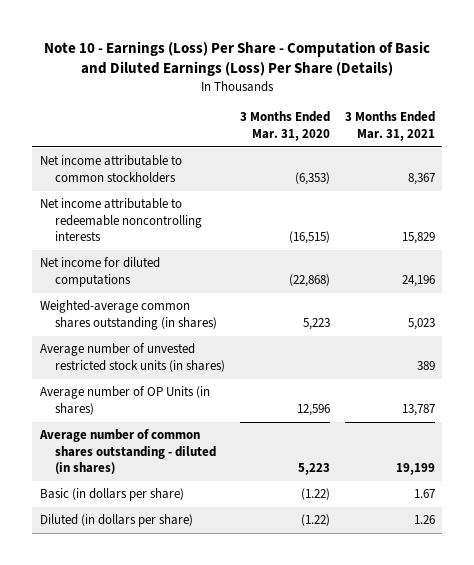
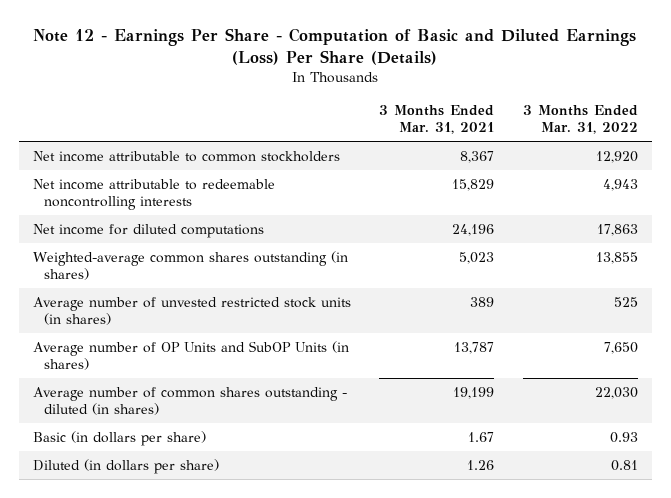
[44,40,431,77] Note 10 - Earnings (Loss) Per Share - Computation of Basic and Diluted Earnings (Loss) Per Share (Details) -> [33,27,637,65] Note 12 - Earnings Per Share - Computation of Basic and Diluted Earnings (Loss) Per Share (Details)
[240,111,331,141] 3 Months Ended Mar. 31, 2020 -> none
none -> [522,105,638,135] 3 Months Ended Mar. 31, 2022
[39,386,210,415] Average number of OP Units (in shares) -> [32,340,349,371] Average number of OP Units and SubOP Units (in shares)

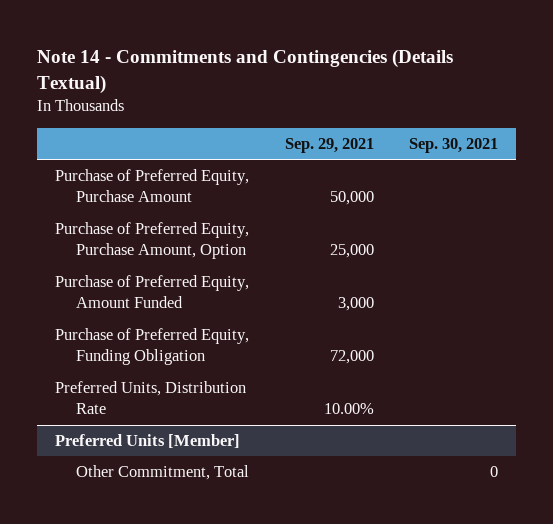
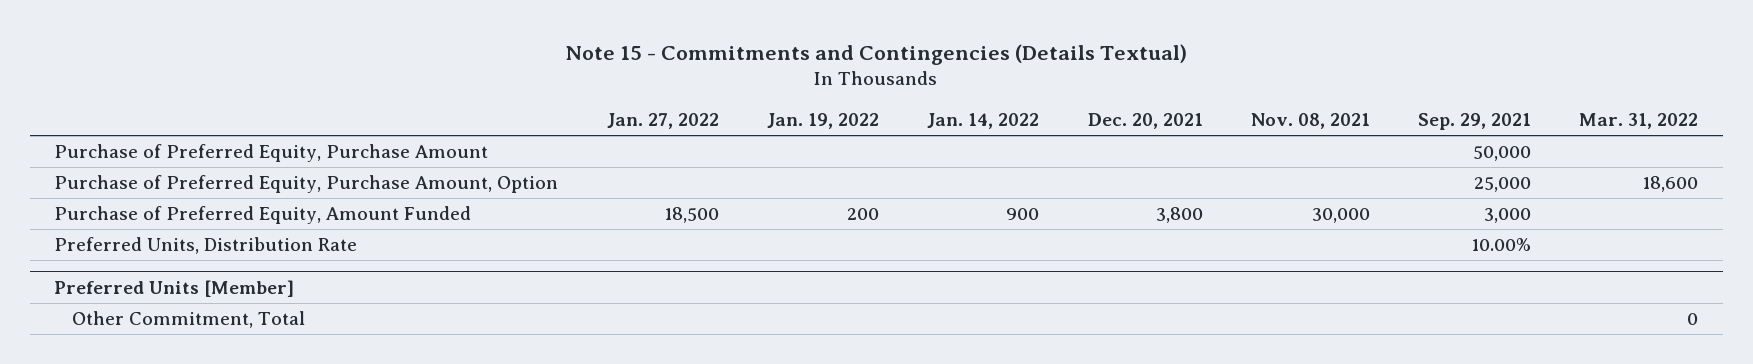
[37,49,454,94] Note 14 - Commitments and Contingencies (Details Textual) -> [565,43,1188,65] Note 15 - Commitments and Contingencies (Details Textual)
[409,138,499,154] Sep. 30, 2021 -> none
none -> [606,113,719,130] Jan. 27, 2022
none -> [767,113,880,130] Jan. 19, 2022
none -> [927,113,1040,130] Jan. 14, 2022
none -> [1087,113,1203,130] Dec. 20, 2021
none -> [1250,113,1370,130] Nov. 08, 2021
none -> [1579,113,1699,130] Mar. 31, 2022
[55,328,250,366] Purchase of Preferred Equity, Funding Obligation -> none

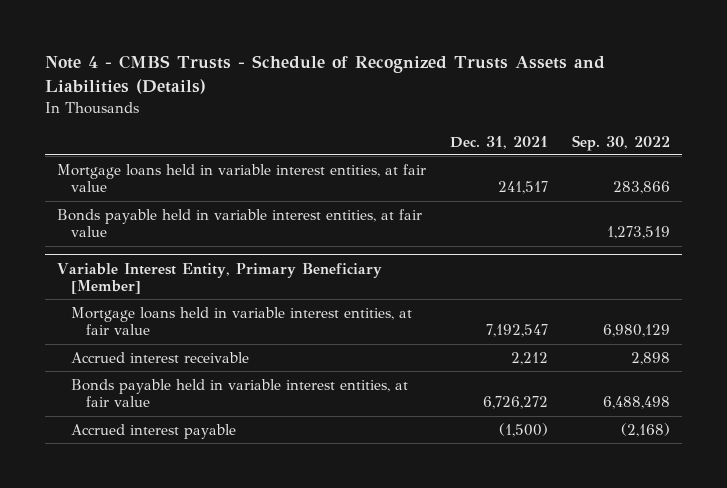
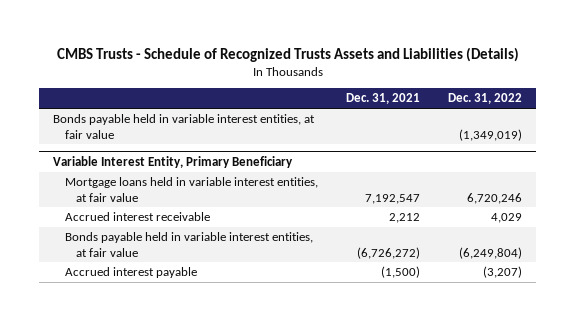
[44,55,605,95] Note 4 - CMBS Trusts - Schedule of Recognized Trusts Assets and Liabilities (Details) -> [56,46,519,62] CMBS Trusts - Schedule of Recognized Trusts Assets and Liabilities (Details)
[572,134,671,151] Sep. 30, 2022 -> none
none -> [448,93,523,105] Dec. 31, 2022
[56,163,426,193] Mortgage loans held in variable interest entities, at fair value -> none
[56,262,382,295] Variable Interest Entity, Primary Beneficiary [Member] -> [53,155,294,168] Variable Interest Entity, Primary Beneficiary
[482,396,548,410] 6,726,272 -> [356,246,420,259] (6,726,272)

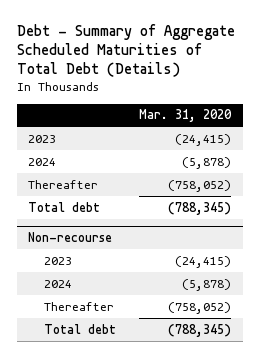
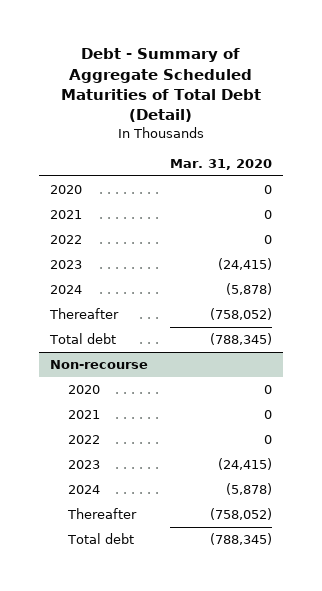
[16,23,235,78] Debt - Summary of Aggregate Scheduled Maturities of Total Debt (Details) -> [60,48,261,123] Debt - Summary of Aggregate Scheduled Maturities of Total Debt (Detail)
none -> [49,185,82,195] 2020
none -> [49,210,82,220] 2021
none -> [49,235,82,245] 2022
none -> [67,385,100,395] 2020
none -> [67,410,100,420] 2021
none -> [67,435,100,445] 2022

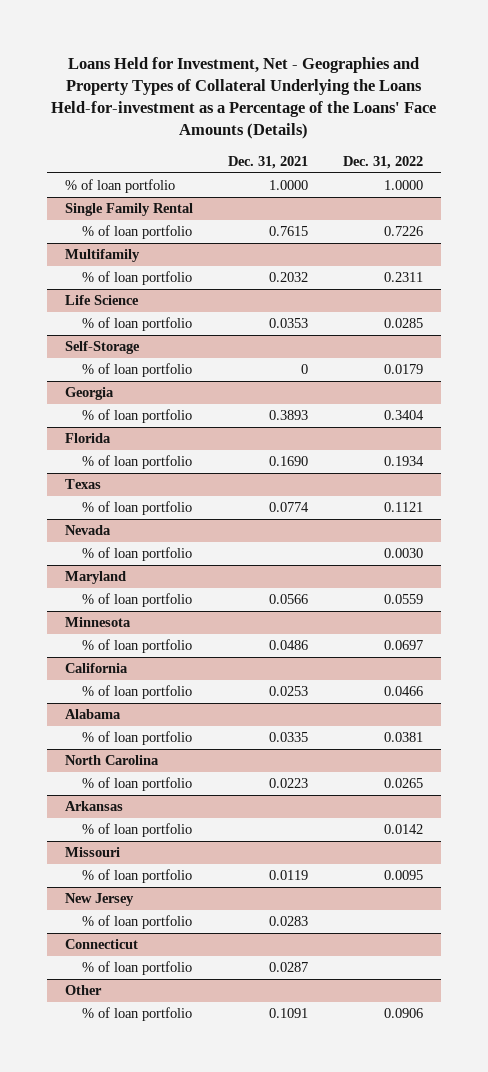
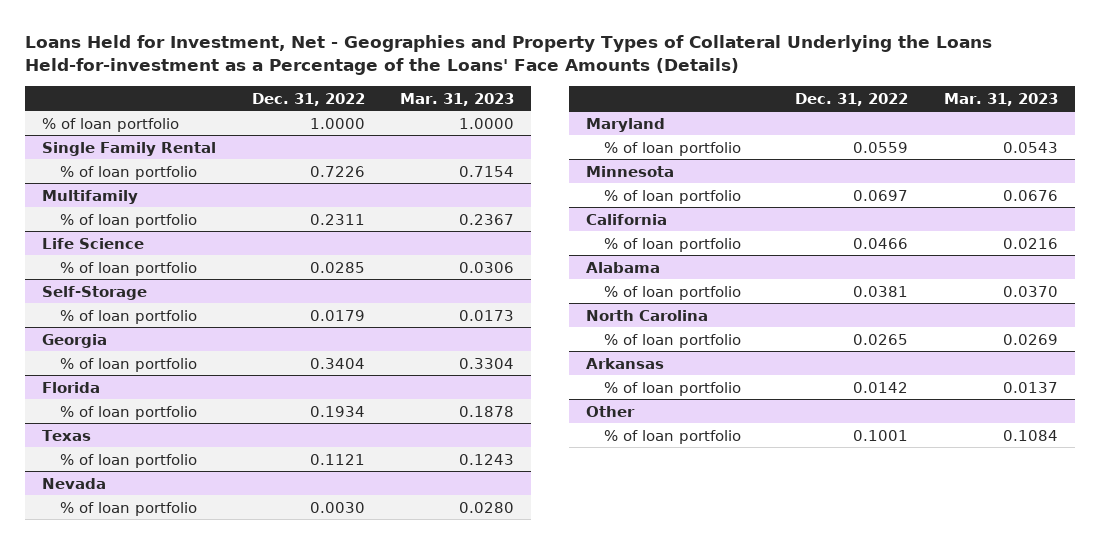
[227,155,308,169] Dec. 31, 2021 -> none
none -> [399,92,514,106] Mar. 31, 2023
[64,847,120,858] Missouri -> none
[81,869,192,884] % of loan portfolio -> none
[64,893,134,907] New Jersey -> none
[81,915,192,930] % of loan portfolio -> none
[64,939,138,950] Connecticut -> none
[81,961,192,976] % of loan portfolio -> none
[384,1008,424,1019] 0.0906 -> [853,429,909,441] 0.1001

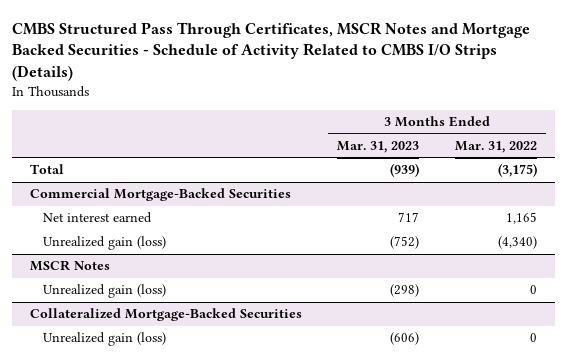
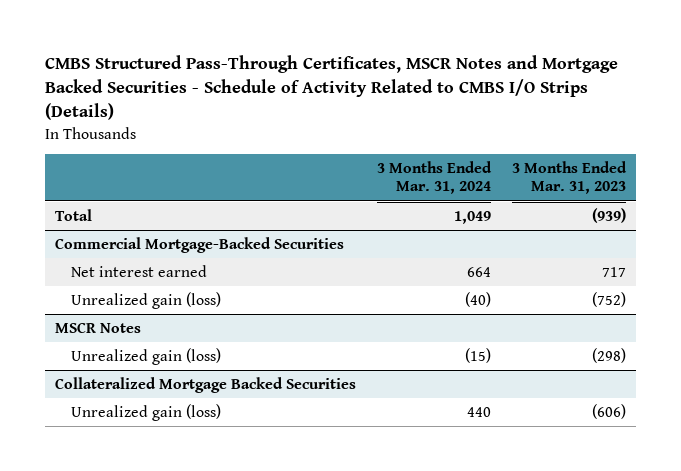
[11,21,530,82] CMBS Structured Pass Through Certificates, MSCR Notes and Mortgage Backed Securities - Schedule of Activity Related to CMBS I/O Strips (Details) -> [44,54,618,121] CMBS Structured Pass-Through Certificates, MSCR Notes and Mortgage Backed Securities - Schedule of Activity Related to CMBS I/O Strips (Details)
[454,140,537,153] Mar. 31, 2022 -> none
none -> [377,161,493,195] 3 Months Ended Mar. 31, 2024
[29,308,302,322] Collateralized Mortgage-Backed Securities -> [55,376,357,393] Collateralized Mortgage Backed Securities

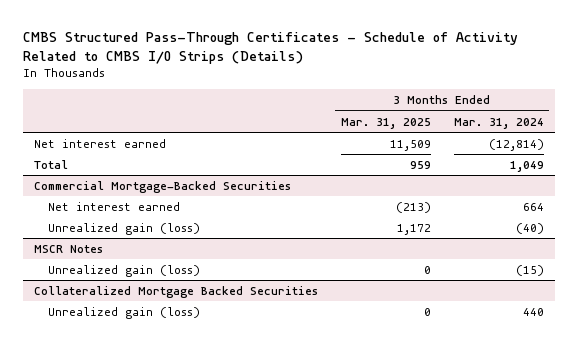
[44,54,618,121] CMBS Structured Pass-Through Certificates, MSCR Notes and Mortgage Backed Securities - Schedule of Activity Related to CMBS I/O Strips (Details) -> [22,31,518,64] CMBS Structured Pass-Through Certificates - Schedule of Activity Related to CMBS I/O Strips (Details)
[511,161,627,195] 3 Months Ended Mar. 31, 2023 -> none
none -> [340,117,431,129] Mar. 31, 2025
none -> [34,138,167,148] Net interest earned

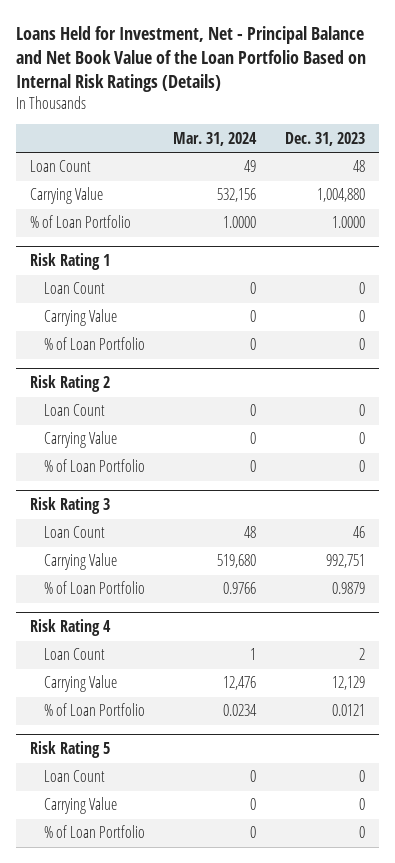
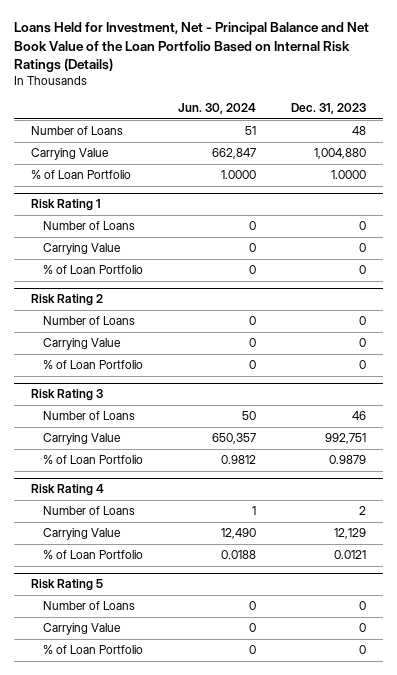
[173,131,258,146] Mar. 31, 2024 -> none
none -> [177,103,256,115] Jun. 30, 2024
[30,160,92,173] Loan Count -> [31,126,124,136] Number of Loans
[44,282,106,295] Loan Count -> [42,221,135,231] Number of Loans
[44,404,106,417] Loan Count -> [42,316,135,326] Number of Loans
[44,526,106,539] Loan Count -> [42,411,135,421] Number of Loans
[44,648,106,661] Loan Count -> [42,506,135,516] Number of Loans
[44,770,106,783] Loan Count -> [42,601,135,611] Number of Loans

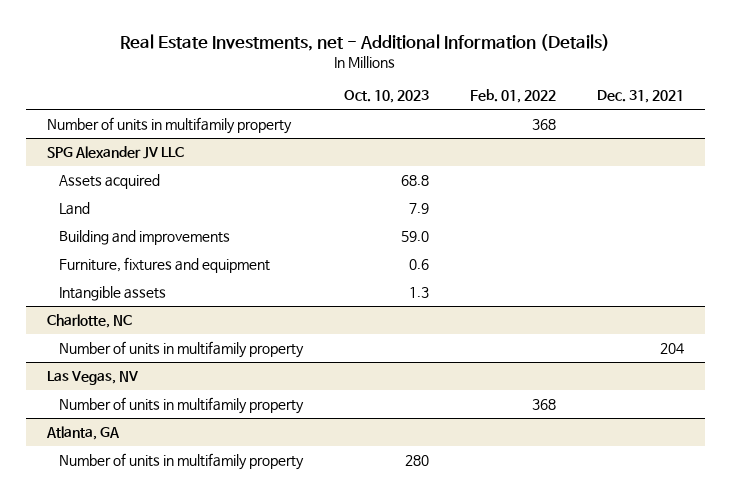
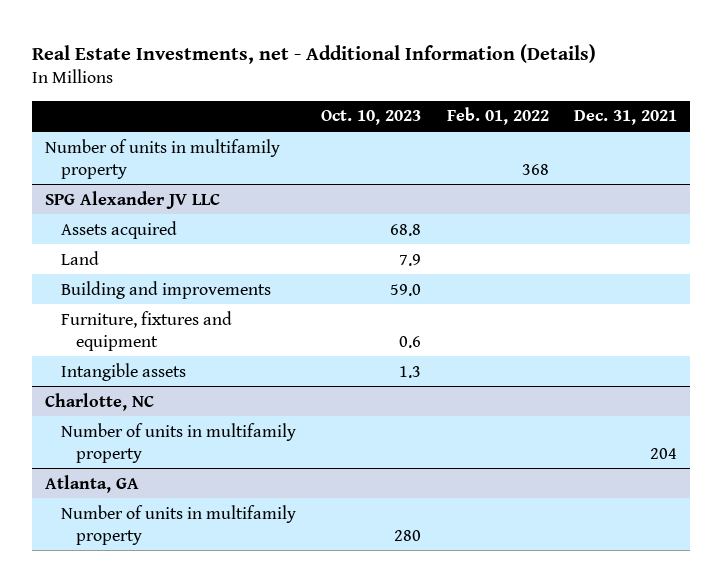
[46,370,138,385] Las Vegas, NV -> none
[59,396,305,414] Number of units in multifamily property -> none

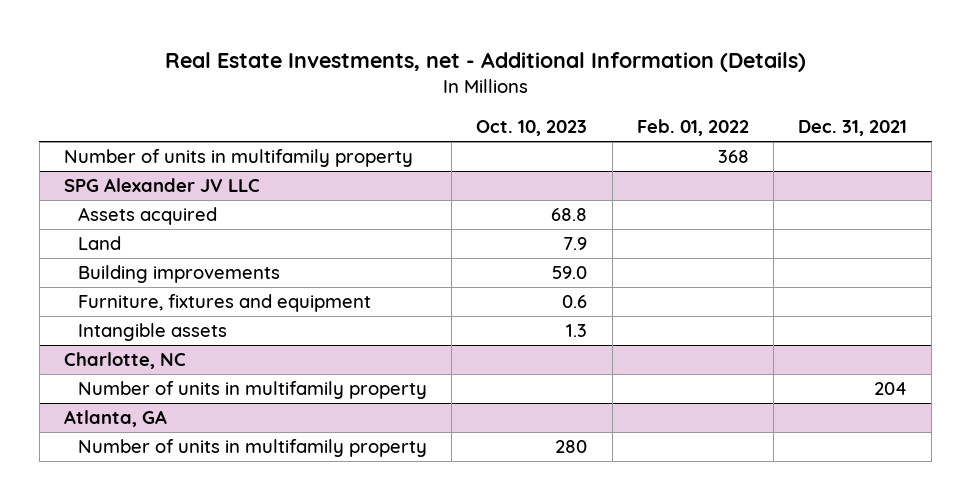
[60,280,271,299] Building and improvements -> [77,265,280,284] Building improvements

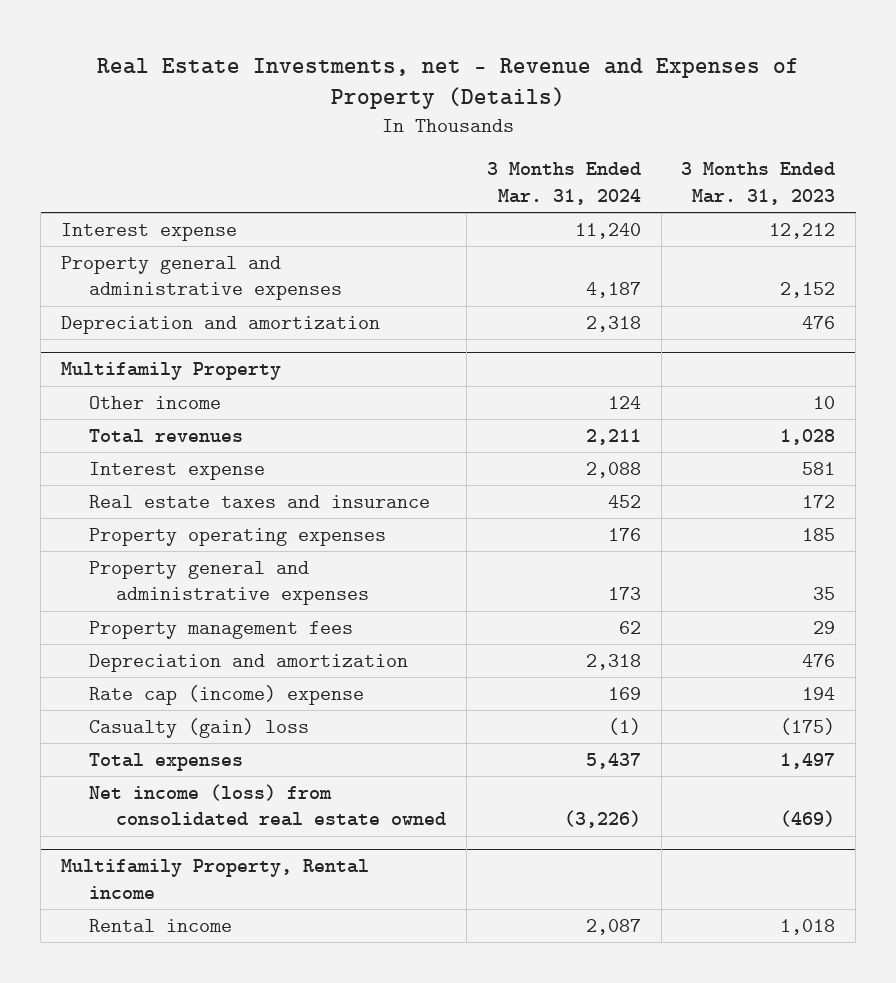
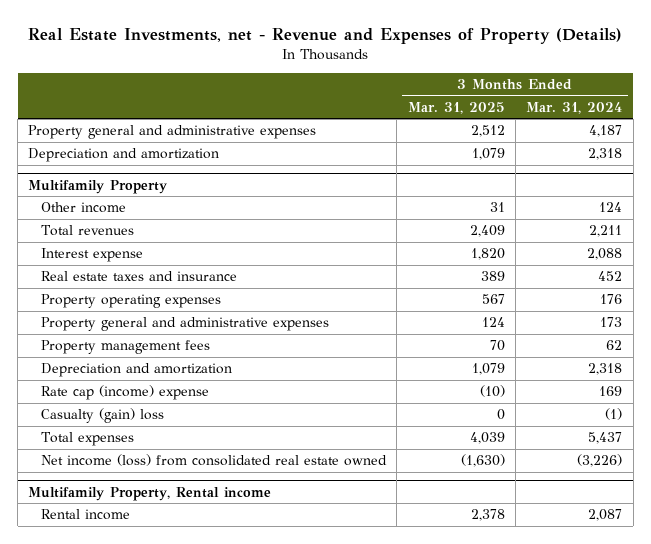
[681,162,836,205] 3 Months Ended Mar. 31, 2023 -> none
none -> [407,101,505,114] Mar. 31, 2025
[61,222,238,241] Interest expense -> none

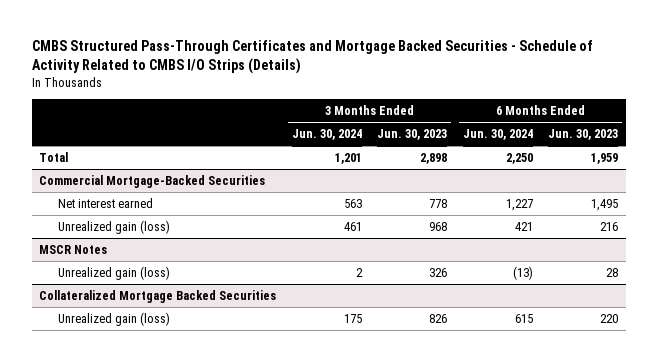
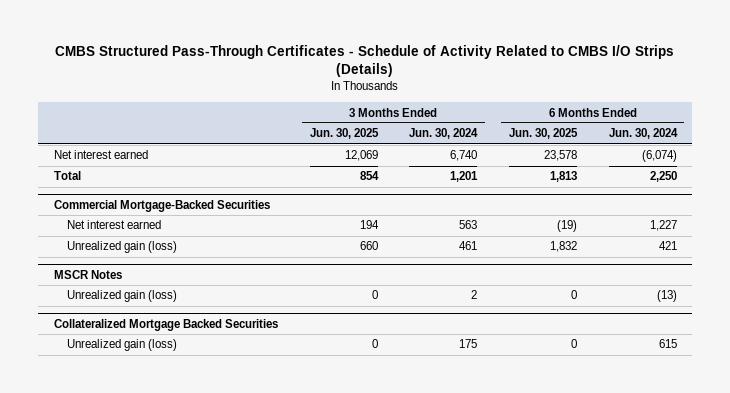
[31,39,593,74] CMBS Structured Pass-Through Certificates and Mortgage Backed Securities - Schedule of Activity Related to CMBS I/O Strips (Details) -> [55,45,675,78] CMBS Structured Pass-Through Certificates - Schedule of Activity Related to CMBS I/O Strips (Details)
[377,129,448,141] Jun. 30, 2023 -> none
[548,129,619,141] Jun. 30, 2023 -> none
none -> [309,128,379,140] Jun. 30, 2025
none -> [508,128,578,140] Jun. 30, 2025
none -> [53,150,148,160] Net interest earned

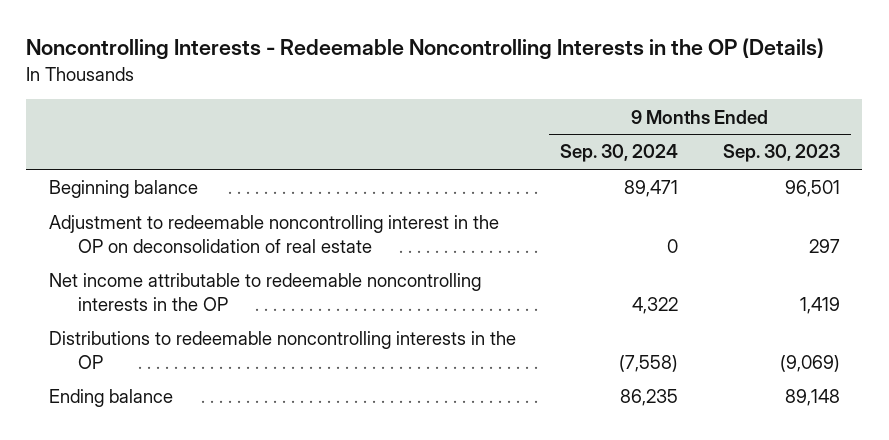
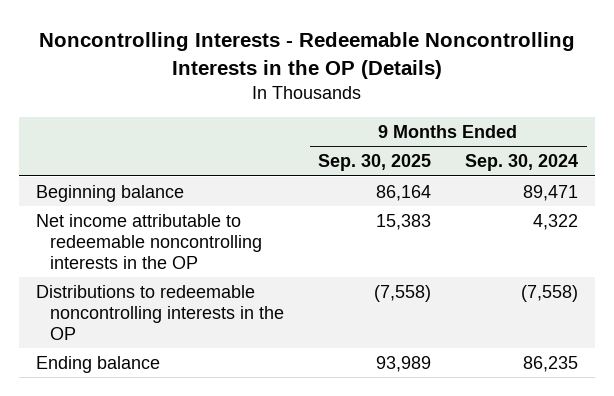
[723,144,841,163] Sep. 30, 2023 -> none
none -> [318,154,432,172] Sep. 30, 2025
[48,215,499,253] Adjustment to redeemable noncontrolling interest in the OP on deconsolidation of real estate -> none

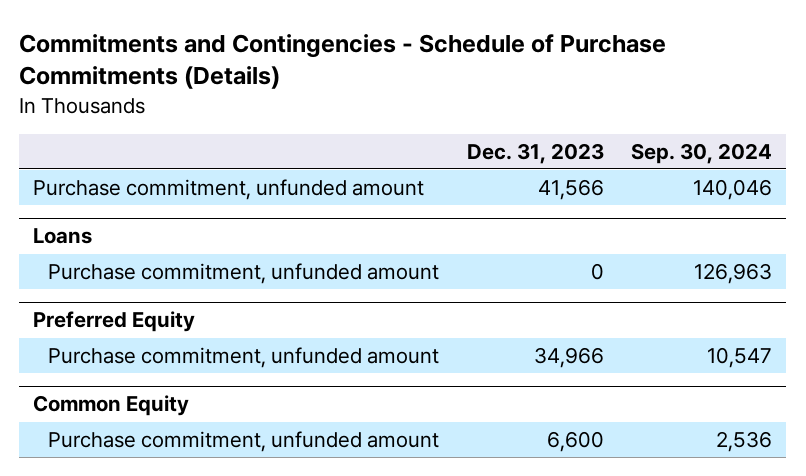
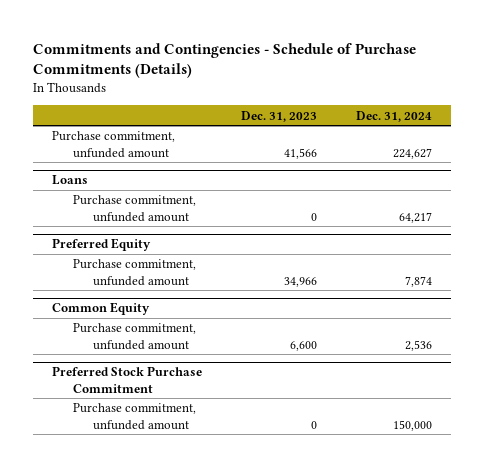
[631,142,773,164] Sep. 30, 2024 -> none
none -> [356,110,433,122] Dec. 31, 2024
none -> [52,366,203,393] Preferred Stock Purchase Commitment
none -> [72,403,196,430] Purchase commitment, unfunded amount

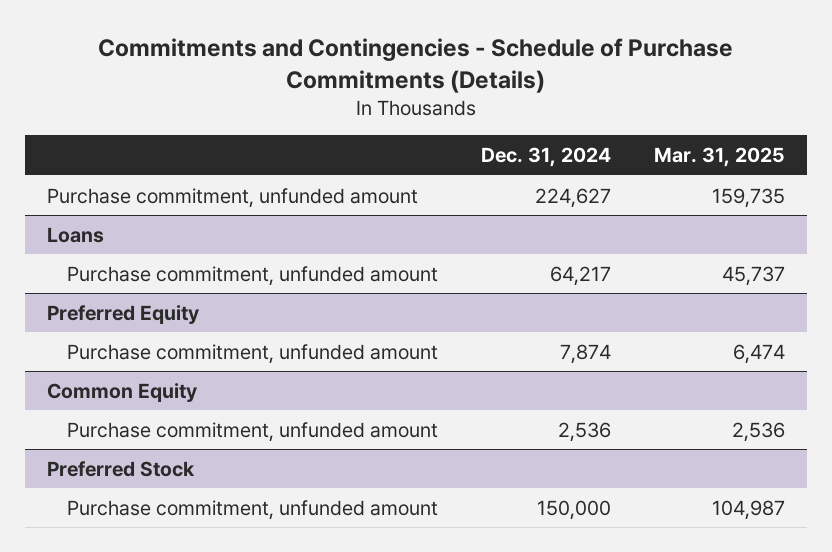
[241,110,318,122] Dec. 31, 2023 -> none
none -> [654,147,786,168] Mar. 31, 2025
[52,366,203,393] Preferred Stock Purchase Commitment -> [46,460,195,477] Preferred Stock

